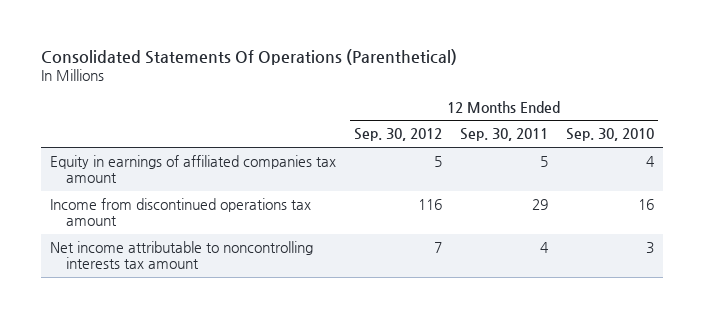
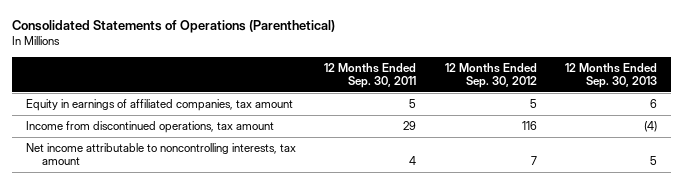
[41,49,458,66] Consolidated Statements Of Operations (Parenthetical) -> [12,19,336,33] Consolidated Statements of Operations (Parenthetical)
[565,128,654,142] Sep. 30, 2010 -> none
none -> [564,62,657,88] 12 Months Ended Sep. 30, 2013
[50,155,337,184] Equity in earnings of affiliated companies tax amount -> [26,99,294,112] Equity in earnings of affiliated companies, tax amount
[50,198,312,227] Income from discontinued operations tax amount -> [26,121,275,134] Income from discontinued operations, tax amount
[50,241,314,270] Net income attributable to noncontrolling interests tax amount -> [26,143,297,166] Net income attributable to noncontrolling interests, tax amount

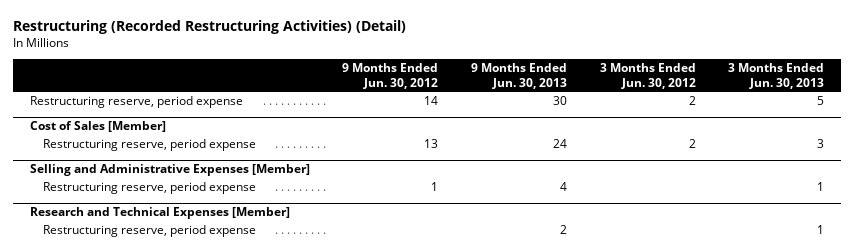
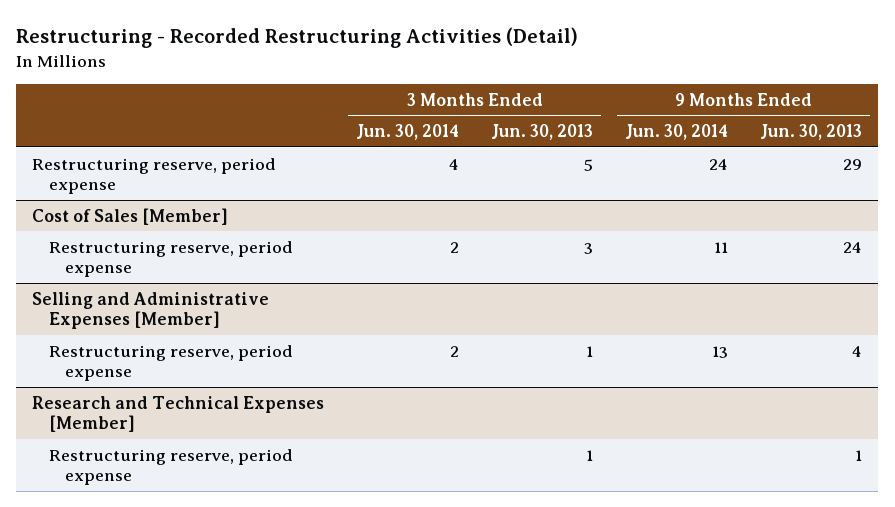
[13,20,407,35] Restructuring (Recorded Restructuring Activities) (Detail) -> [16,27,579,49] Restructuring - Recorded Restructuring Activities (Detail)
[342,63,439,89] 9 Months Ended Jun. 30, 2012 -> none
[599,63,696,89] 3 Months Ended Jun. 30, 2012 -> none
none -> [356,124,460,141] Jun. 30, 2014
none -> [625,124,729,141] Jun. 30, 2014
[552,96,567,106] 30 -> [843,158,863,170] 29
[559,225,567,235] 2 -> [855,449,863,461] 1

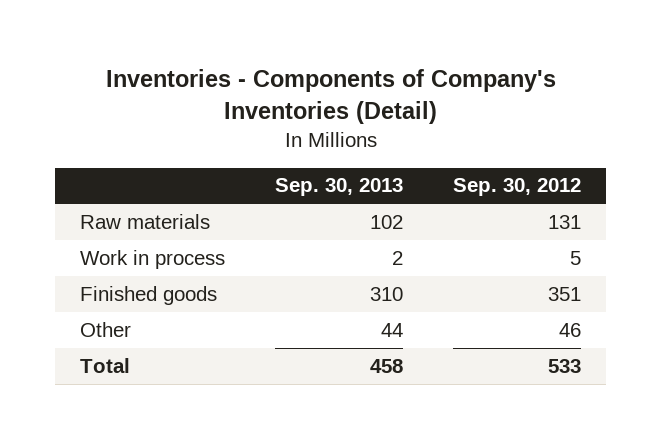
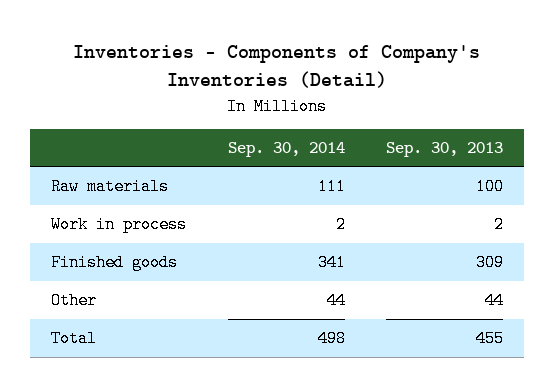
[453,178,582,197] Sep. 30, 2012 -> none
none -> [227,142,345,158] Sep. 30, 2014
[370,214,404,229] 102 -> [476,178,505,196] 100
[370,286,404,301] 310 -> [476,254,505,272] 309
[370,358,404,373] 458 -> [476,330,505,348] 455

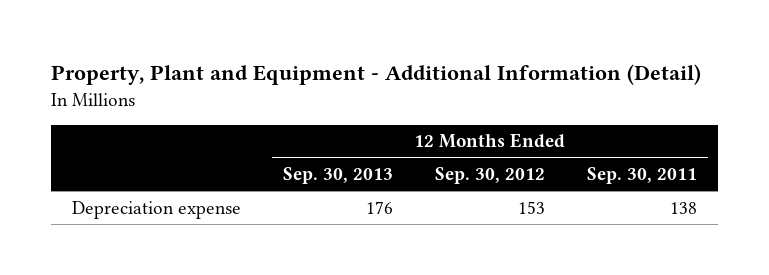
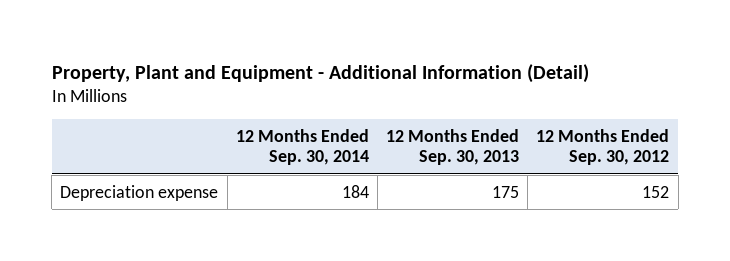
[587,166,698,184] Sep. 30, 2011 -> none
none -> [235,128,369,166] 12 Months Ended Sep. 30, 2014
[365,200,393,214] 176 -> [492,185,520,198] 175
[518,200,546,214] 153 -> [642,185,670,198] 152

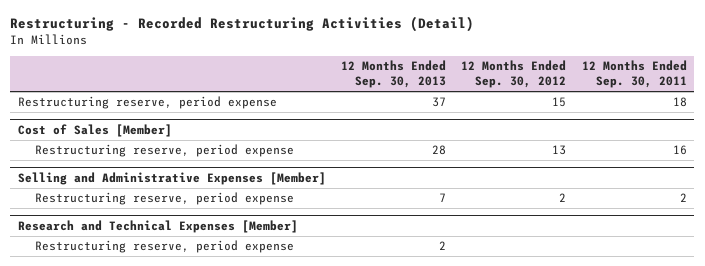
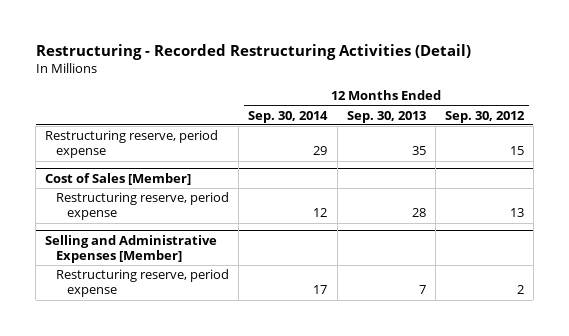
[581,60,687,89] 12 Months Ended Sep. 30, 2011 -> none
none -> [248,110,329,123] Sep. 30, 2014
[432,97,447,108] 37 -> [411,146,426,156] 35
[17,219,298,233] Research and Technical Expenses [Member] -> none
[34,240,294,254] Restructuring reserve, period expense -> none

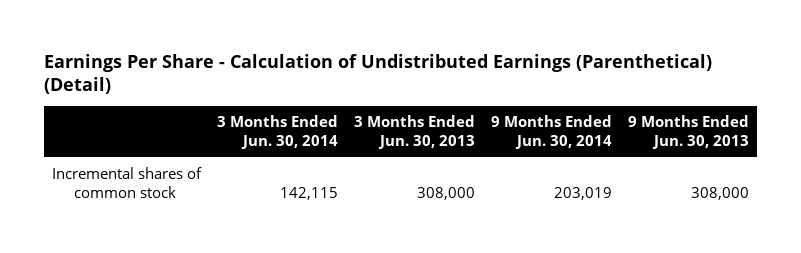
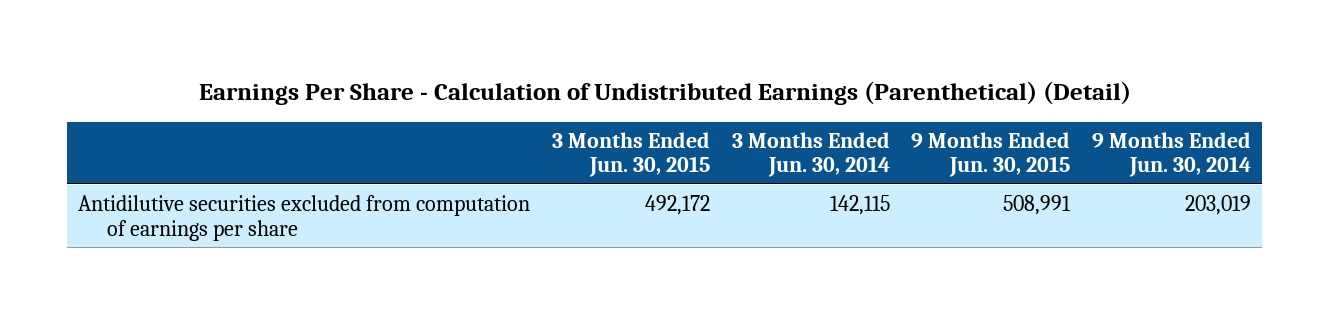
[354,114,476,150] 3 Months Ended Jun. 30, 2013 -> none
[628,114,750,150] 9 Months Ended Jun. 30, 2013 -> none
none -> [551,131,710,178] 3 Months Ended Jun. 30, 2015
none -> [911,131,1071,178] 9 Months Ended Jun. 30, 2015
[52,166,203,199] Incremental shares of common stock -> [78,194,531,241] Antidilutive securities excluded from computation of earnings per share

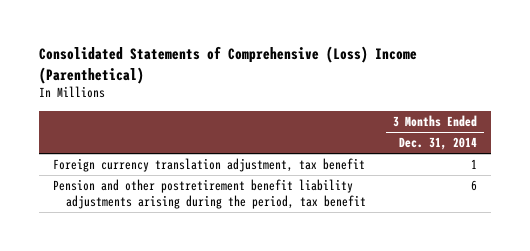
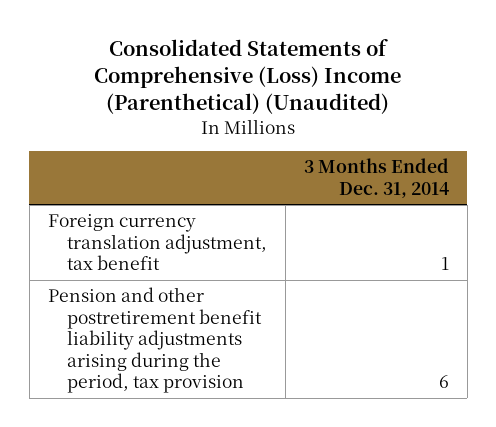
[39,46,418,84] Consolidated Statements of Comprehensive (Loss) Income (Parenthetical) -> [94,39,402,115] Consolidated Statements of Comprehensive (Loss) Income (Parenthetical) (Unaudited)
[52,179,366,209] Pension and other postretirement benefit liability adjustments arising during the period, tax benefit -> [47,287,262,394] Pension and other postretirement benefit liability adjustments arising during the period, tax provision

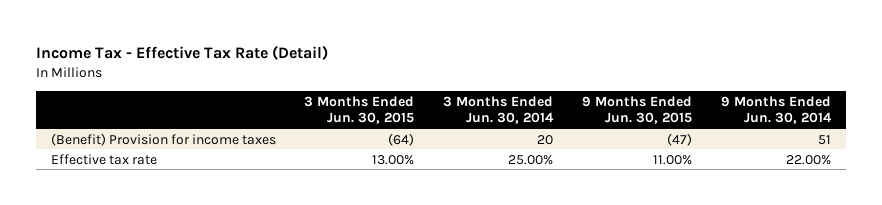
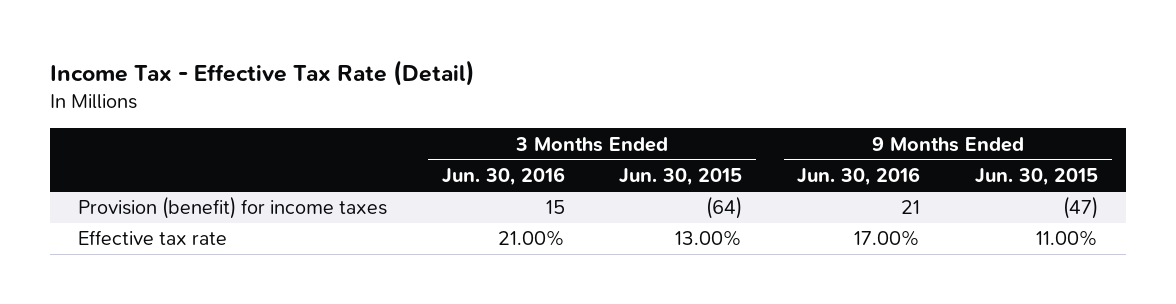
[443,95,555,125] 3 Months Ended Jun. 30, 2014 -> none
[721,95,833,125] 9 Months Ended Jun. 30, 2014 -> none
none -> [441,167,565,187] Jun. 30, 2016
none -> [797,167,921,187] Jun. 30, 2016
[50,132,276,146] (Benefit) Provision for income taxes -> [77,196,387,220] Provision (benefit) for income taxes

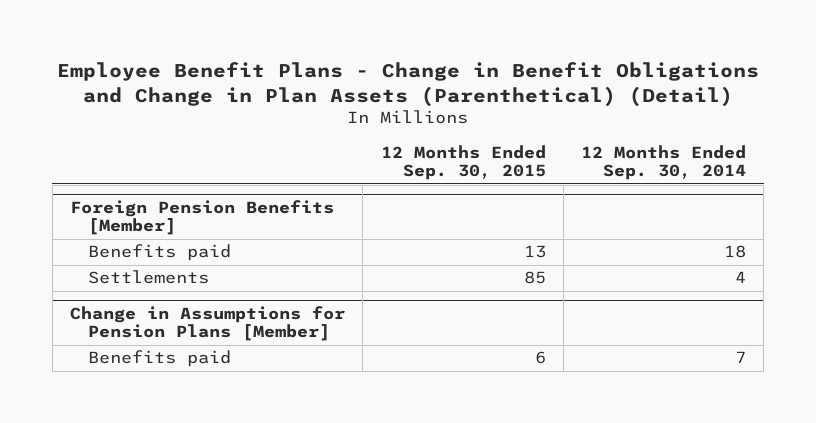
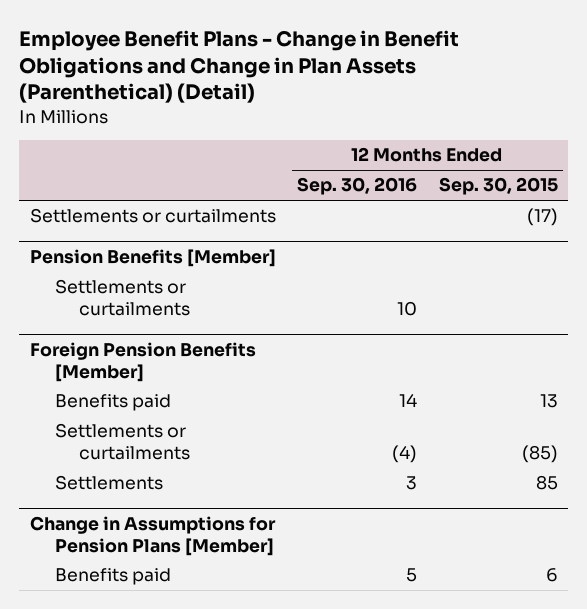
[581,144,747,181] 12 Months Ended Sep. 30, 2014 -> none
none -> [297,177,418,196] Sep. 30, 2016
none -> [29,208,276,224] Settlements or curtailments
none -> [29,249,276,268] Pension Benefits [Member]
none -> [54,279,191,316] Settlements or curtailments
none -> [54,423,191,460] Settlements or curtailments

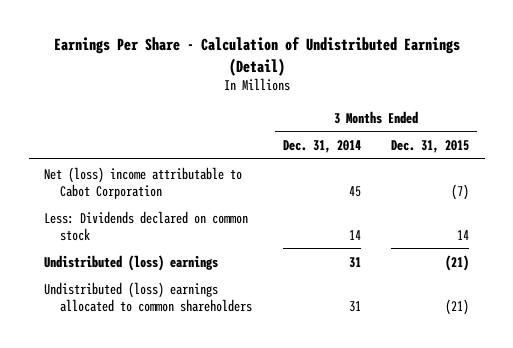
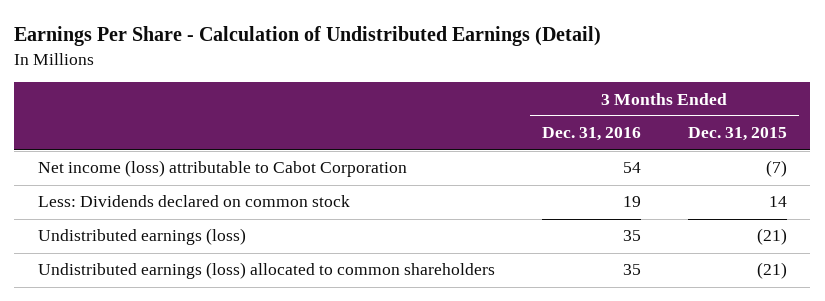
[282,140,361,154] Dec. 31, 2014 -> none
none -> [541,127,641,142] Dec. 31, 2016
[43,166,242,199] Net (loss) income attributable to Cabot Corporation -> [37,160,407,178] Net income (loss) attributable to Cabot Corporation
[43,254,218,271] Undistributed (loss) earnings -> [37,228,246,246] Undistributed earnings (loss)
[43,281,252,312] Undistributed (loss) earnings allocated to common shareholders -> [37,262,495,280] Undistributed earnings (loss) allocated to common shareholders

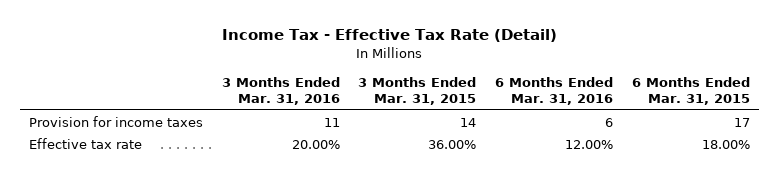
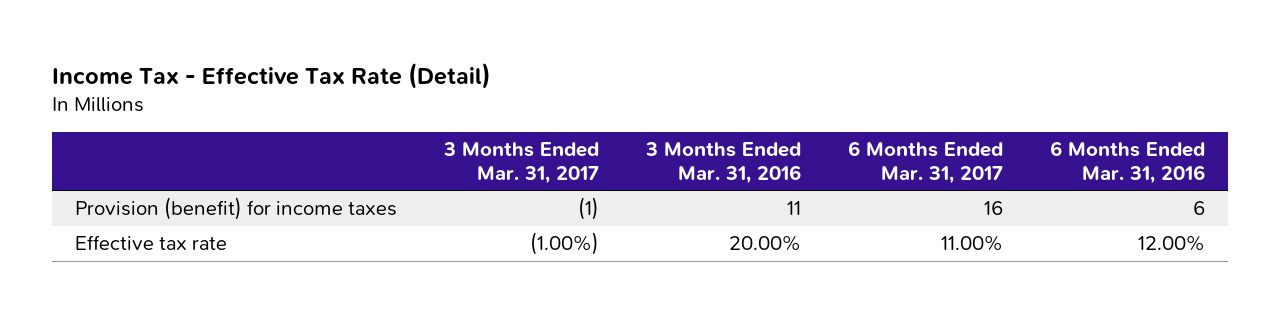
[358,77,477,106] 3 Months Ended Mar. 31, 2015 -> none
[631,77,750,106] 6 Months Ended Mar. 31, 2015 -> none
none -> [443,142,600,185] 3 Months Ended Mar. 31, 2017
none -> [847,141,1003,185] 6 Months Ended Mar. 31, 2017
[28,115,203,127] Provision for income taxes -> [75,197,398,221] Provision (benefit) for income taxes

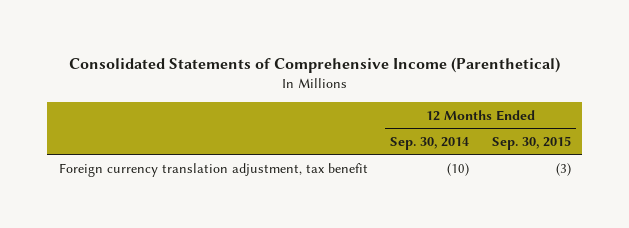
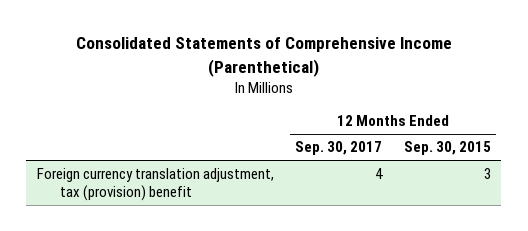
[390,136,470,150] Sep. 30, 2014 -> none
none -> [295,141,383,156] Sep. 30, 2017
[58,162,368,177] Foreign currency translation adjustment, tax benefit -> [36,168,274,202] Foreign currency translation adjustment, tax (provision) benefit
[555,162,571,176] (3) -> [483,168,491,180] 3

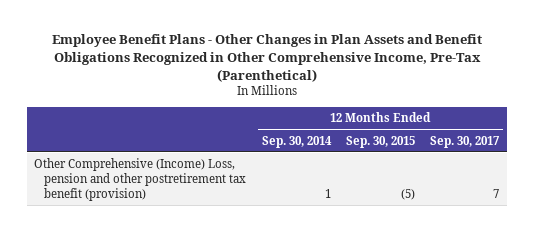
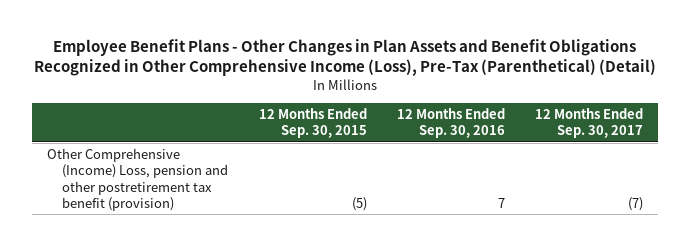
[51,34,482,82] Employee Benefit Plans - Other Changes in Plan Assets and Benefit Obligations Recognized in Other Comprehensive Income, Pre-Tax (Parenthetical) -> [34,39,657,77] Employee Benefit Plans - Other Changes in Plan Assets and Benefit Obligations Recognized in Other Comprehensive Income (Loss), Pre-Tax (Parenthetical) (Detail)
[261,135,332,148] Sep. 30, 2014 -> none
none -> [396,107,505,139] 12 Months Ended Sep. 30, 2016
[493,188,500,198] 7 -> [627,196,643,211] (7)

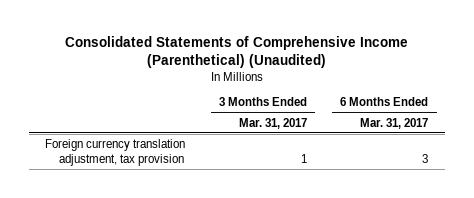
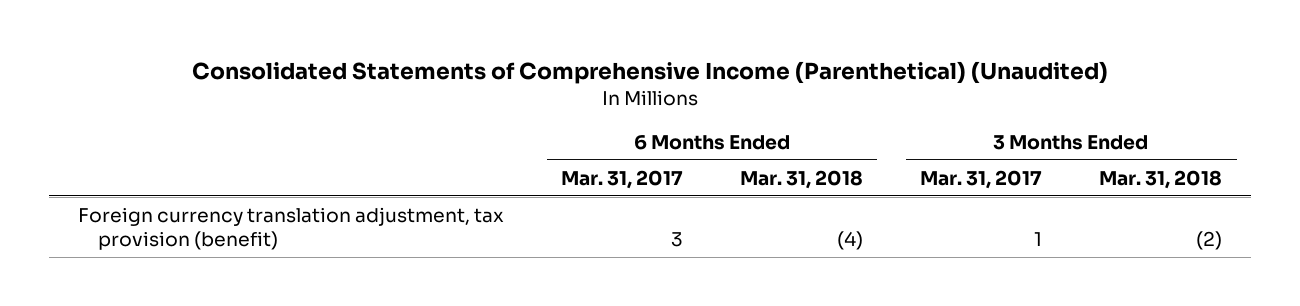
none -> [740,169,864,189] Mar. 31, 2018
none -> [1099,169,1223,189] Mar. 31, 2018
[45,139,186,167] Foreign currency translation adjustment, tax provision -> [77,207,504,251] Foreign currency translation adjustment, tax provision (benefit)

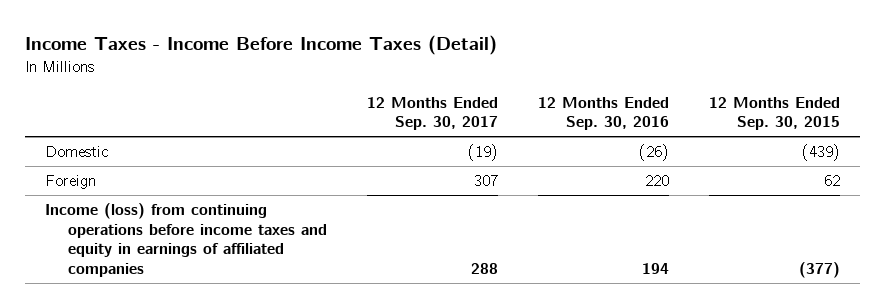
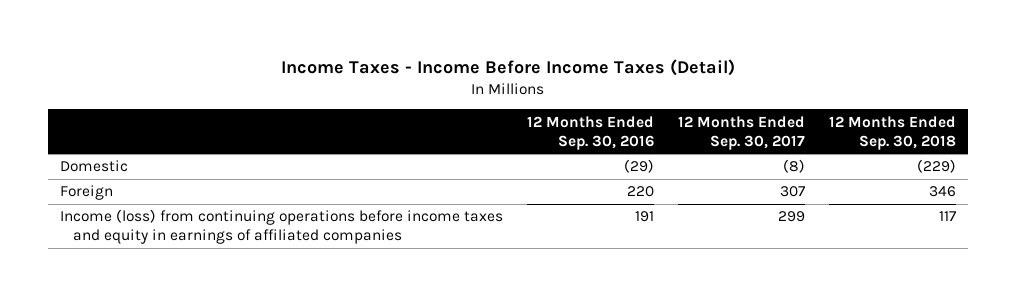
[708,96,840,131] 12 Months Ended Sep. 30, 2015 -> none
none -> [829,115,957,150] 12 Months Ended Sep. 30, 2018
[467,143,498,161] (19) -> [783,159,806,174] (8)
[638,143,669,161] (26) -> [624,159,655,174] (29)
[470,263,498,275] 288 -> [778,211,806,223] 299
[641,263,669,275] 194 -> [635,211,655,223] 191

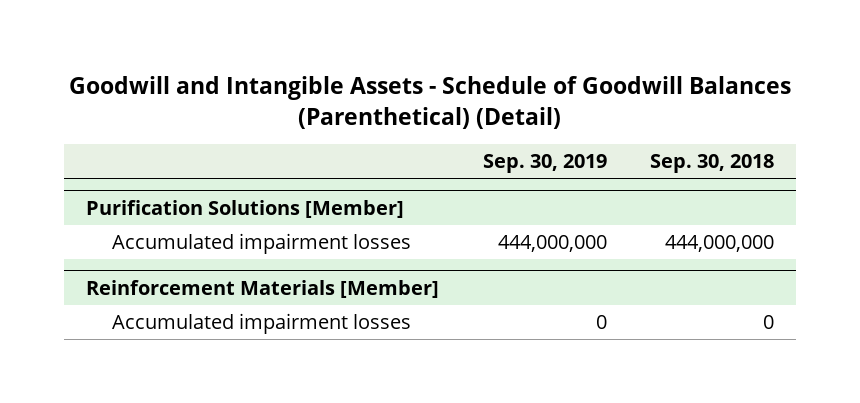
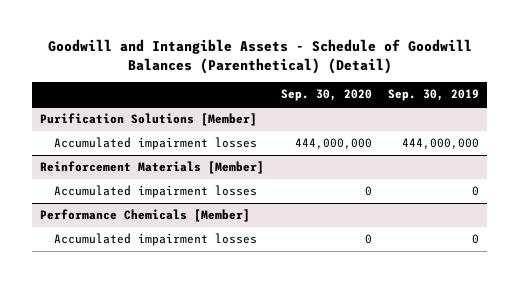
[650,153,775,173] Sep. 30, 2018 -> none
none -> [280,89,372,102] Sep. 30, 2020
none -> [40,209,251,223] Performance Chemicals [Member]
none -> [54,233,258,247] Accumulated impairment losses

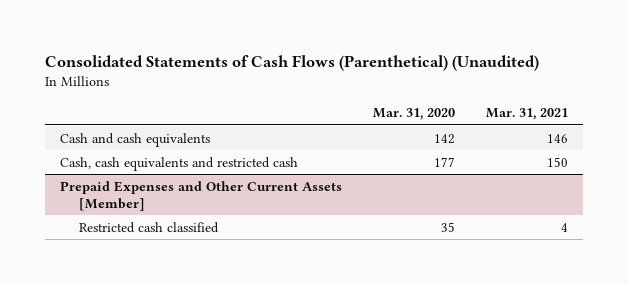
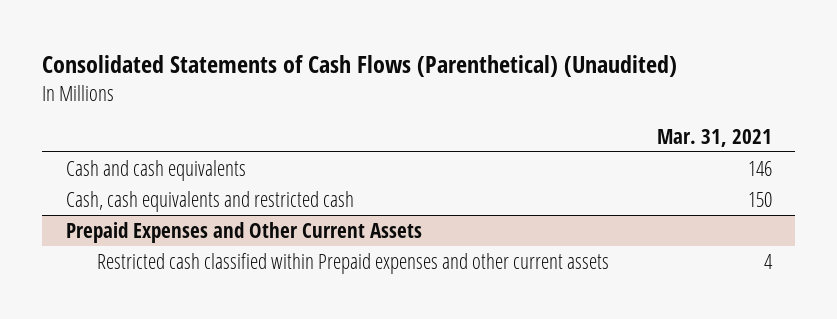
[373,108,456,121] Mar. 31, 2020 -> none
[79,221,220,233] Restricted cash classified -> none
[60,180,343,211] Prepaid Expenses and Other Current Assets [Member] -> [65,221,422,243] Prepaid Expenses and Other Current Assets
none -> [97,252,610,274] Restricted cash classified within Prepaid expenses and other current assets

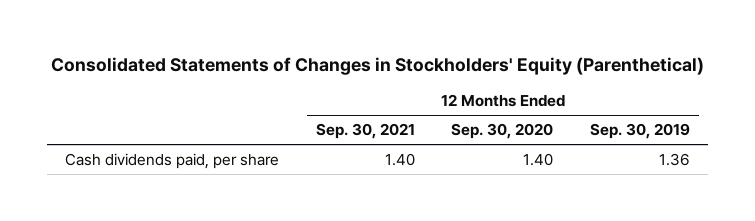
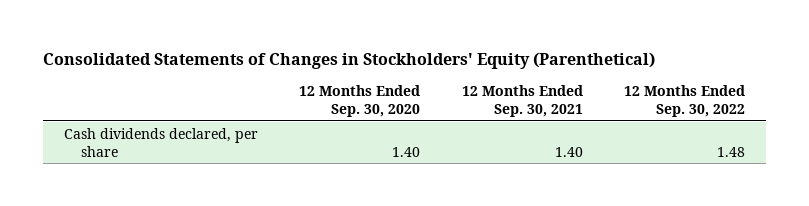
[589,123,690,140] Sep. 30, 2019 -> none
none -> [624,85,746,117] 12 Months Ended Sep. 30, 2022
[65,152,280,169] Cash dividends paid, per share -> [63,127,258,157] Cash dividends declared, per share

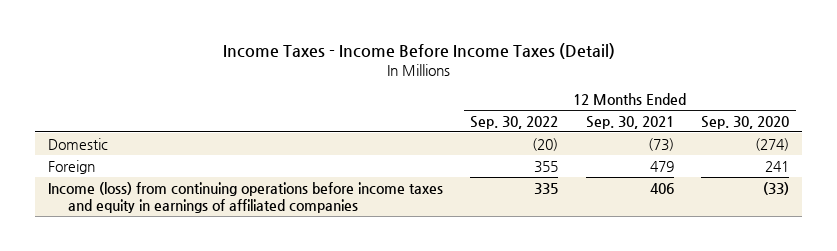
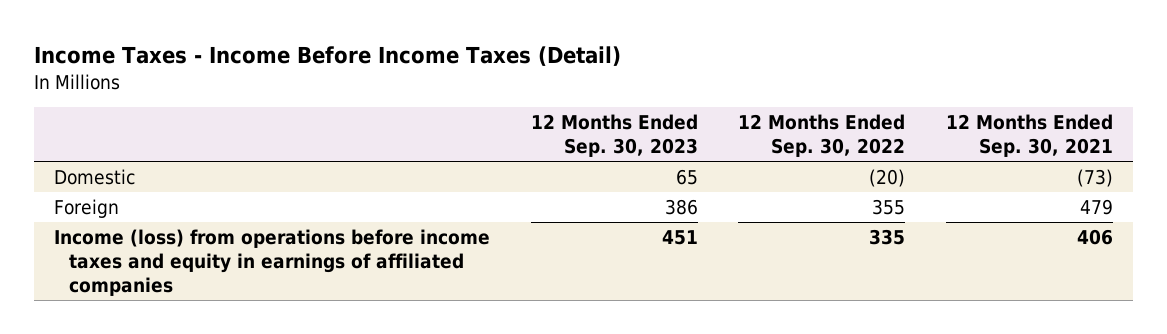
[700,115,789,129] Sep. 30, 2020 -> none
none -> [530,114,698,158] 12 Months Ended Sep. 30, 2023
[48,181,444,213] Income (loss) from continuing operations before income taxes and equity in earnings of affiliated companies -> [54,228,491,297] Income (loss) from operations before income taxes and equity in earnings of affiliated companies

